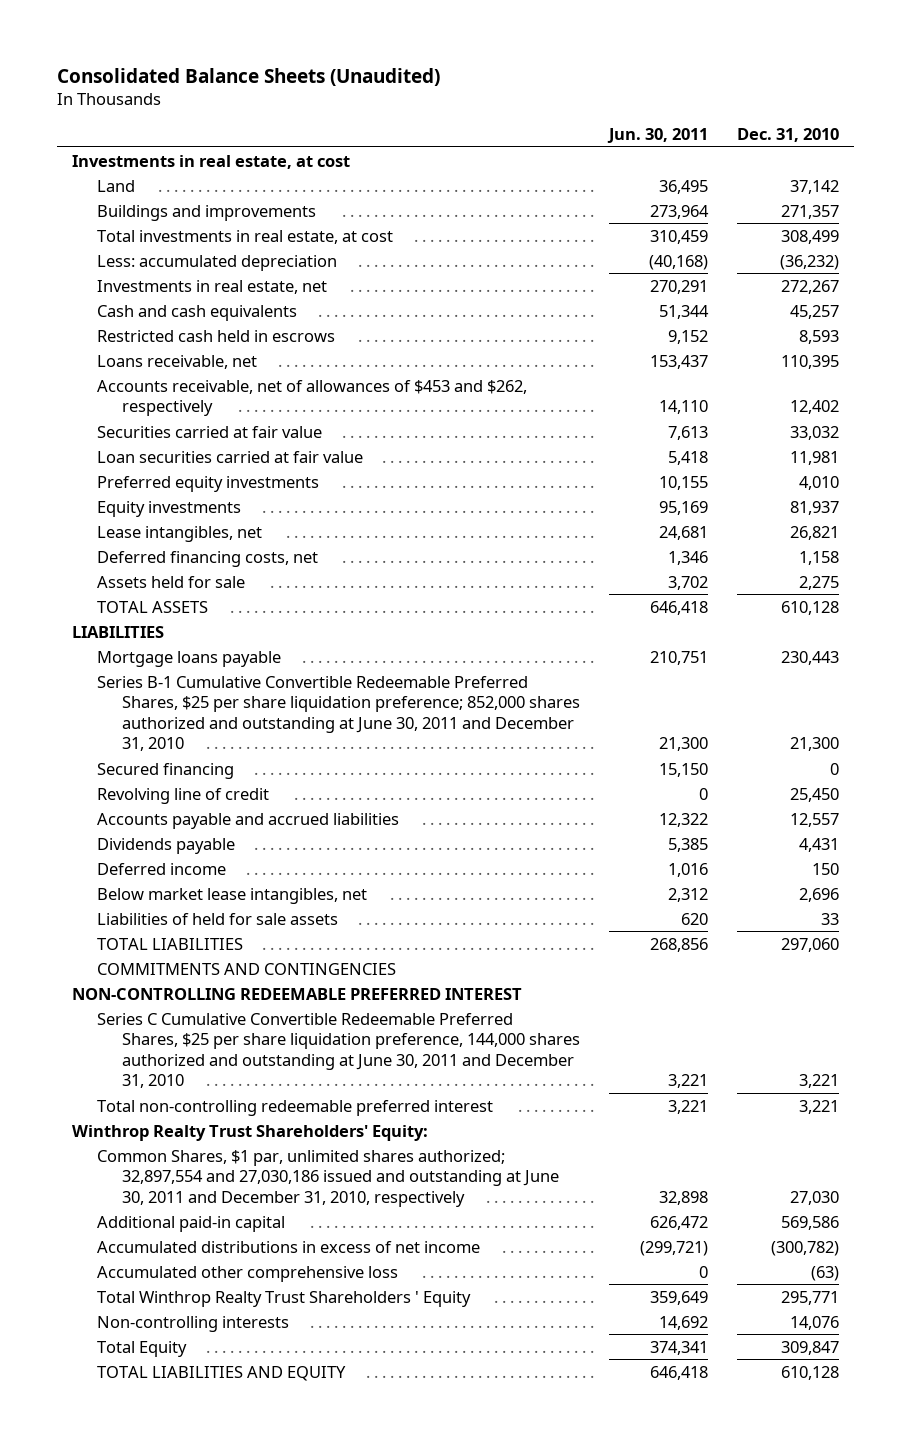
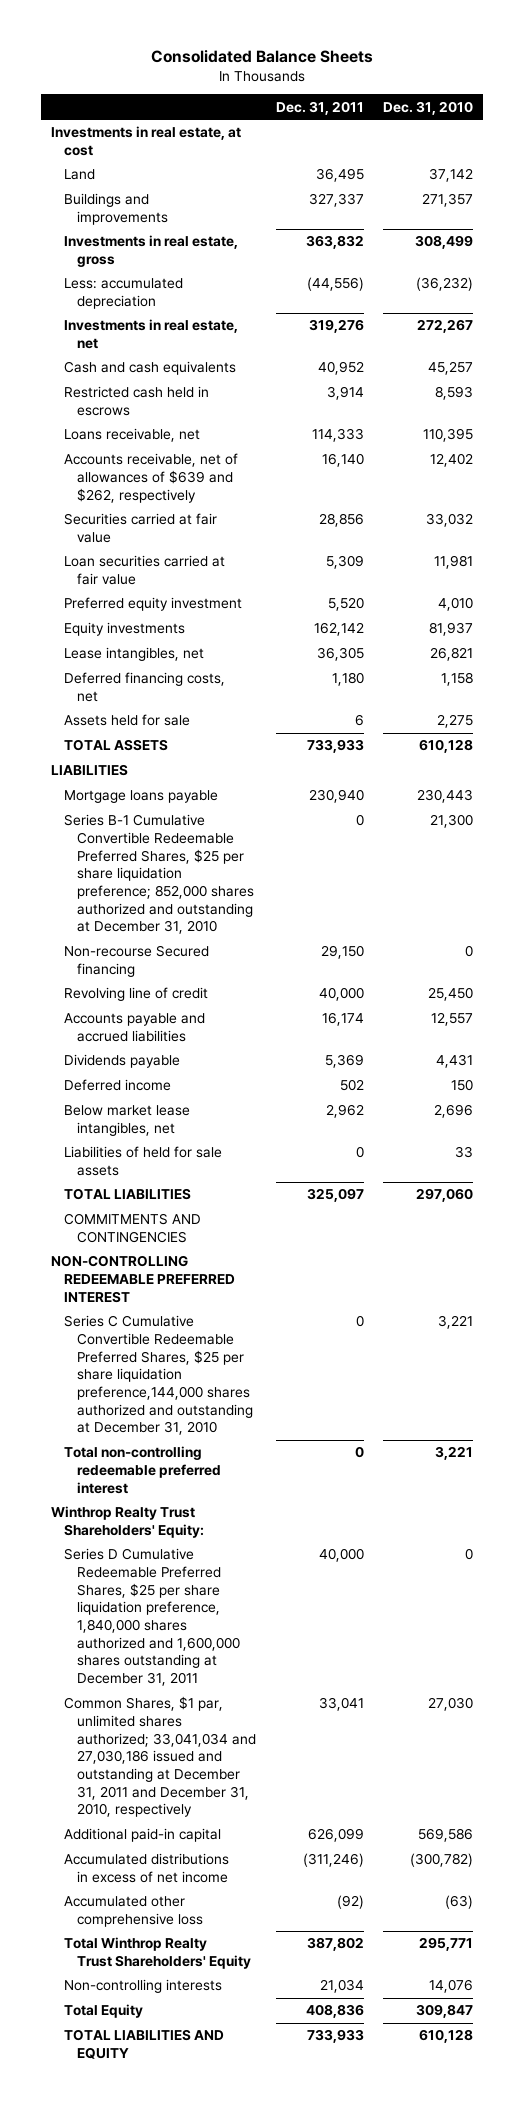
[57,67,441,86] Consolidated Balance Sheets (Unaudited) -> [150,50,373,64] Consolidated Balance Sheets
[607,128,709,144] Jun. 30, 2011 -> none
none -> [275,100,364,115] Dec. 31, 2011
[96,229,393,244] Total investments in real estate, at cost -> [63,235,238,267] Investments in real estate, gross
[96,379,527,417] Accounts receivable, net of allowances of $453 and $262, respectively -> [63,453,238,503] Accounts receivable, net of allowances of $639 and $262, respectively
[96,475,319,492] Preferred equity investments -> [63,597,242,612] Preferred equity investment
[96,675,580,752] Series B-1 Cumulative Convertible Redeemable Preferred Shares, $25 per share liquidation preference; 852,000 shares authorized and outstanding at June 30, 2011 and December 31, 2010 -> [63,814,255,935] Series B-1 Cumulative Convertible Redeemable Preferred Shares, $25 per share liquidation preference; 852,000 shares authorized and outstanding at December 31, 2010
[96,762,234,779] Secured financing -> [63,945,209,977] Non-recourse Secured financing
[96,1012,580,1089] Series C Cumulative Convertible Redeemable Preferred Shares, $25 per share liquidation preference, 144,000 shares authorized and outstanding at June 30, 2011 and December 31, 2010 -> [63,1315,254,1436] Series C Cumulative Convertible Redeemable Preferred Shares, $25 per share liquidation preference,144,000 shares authorized and outstanding at December 31, 2010
none -> [63,1548,241,1687] Series D Cumulative Redeemable Preferred Shares, $25 per share liquidation preference, 1,840,000 shares authorized and 1,600,000 shares outstanding at December 31, 2011
[96,1149,559,1207] Common Shares, $1 par, unlimited shares authorized; 32,897,554 and 27,030,186 issued and outstanding at June 30, 2011 and December 31, 2010, respectively -> [63,1696,257,1818] Common Shares, $1 par, unlimited shares authorized; 33,041,034 and 27,030,186 issued and outstanding at December 31, 2011 and December 31, 2010, respectively
[96,1290,471,1307] Total Winthrop Realty Trust Shareholders ' Equity -> [63,1937,252,1969] Total Winthrop Realty Trust Shareholders' Equity

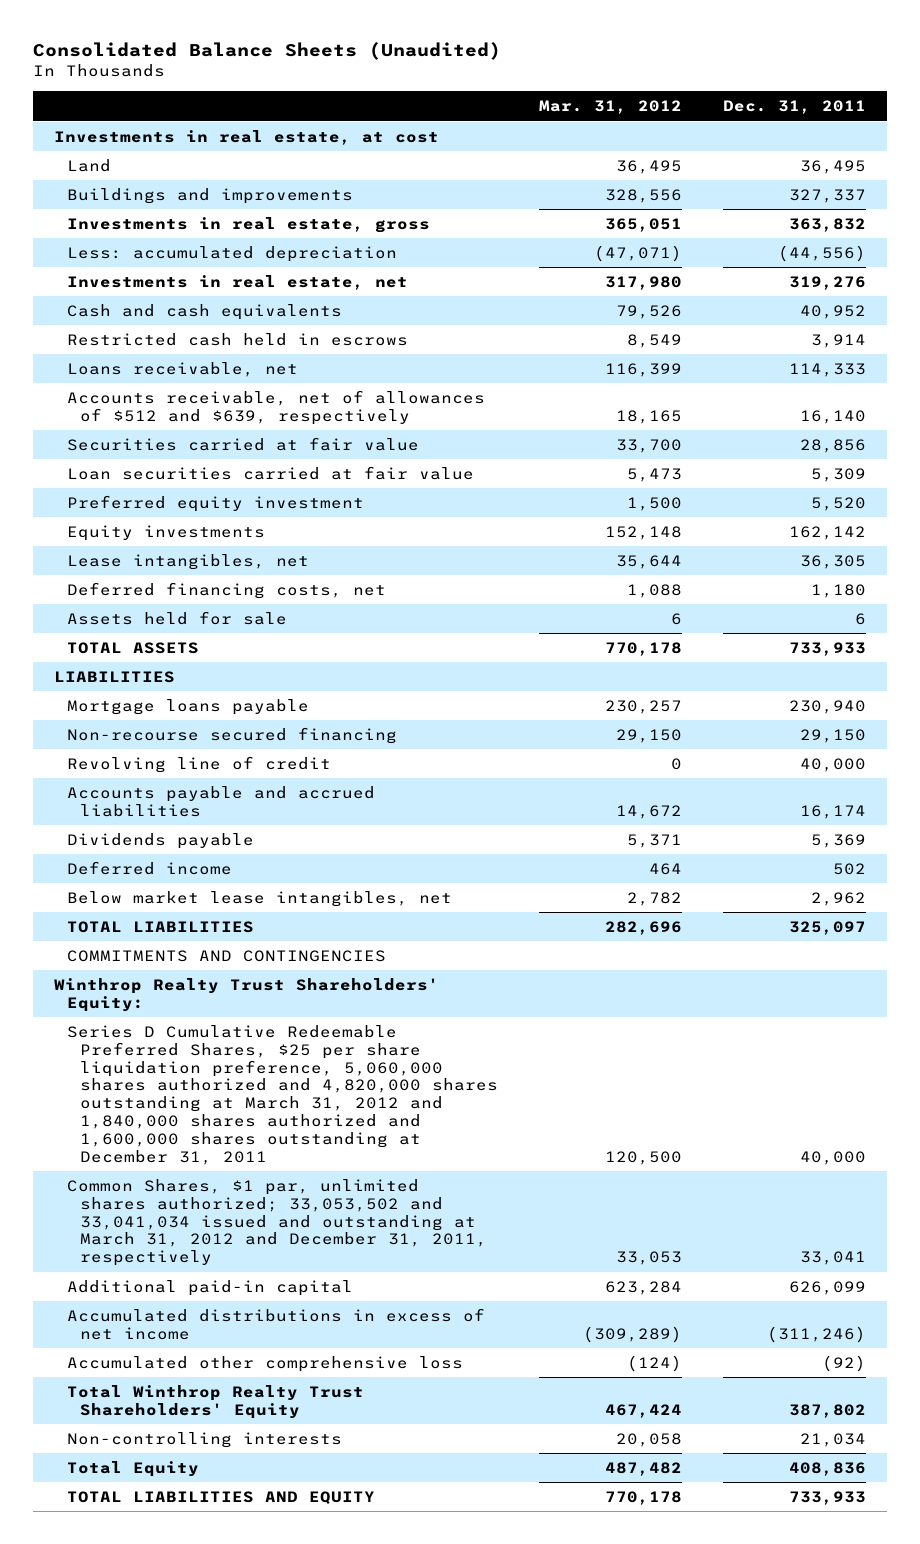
[150,50,373,64] Consolidated Balance Sheets -> [33,42,502,61] Consolidated Balance Sheets (Unaudited)
[383,100,474,115] Dec. 31, 2010 -> none
none -> [539,100,683,115] Mar. 31, 2012
[63,453,238,503] Accounts receivable, net of allowances of $639 and $262, respectively -> [66,389,485,425] Accounts receivable, net of allowances of $512 and $639, respectively
[63,814,255,935] Series B-1 Cumulative Convertible Redeemable Preferred Shares, $25 per share liquidation preference; 852,000 shares authorized and outstanding at December 31, 2010 -> none
[63,945,209,977] Non-recourse Secured financing -> [66,726,397,744] Non-recourse secured financing
[63,1146,222,1176] Liabilities of held for sale assets -> none
[50,1255,235,1303] NON-CONTROLLING REDEEMABLE PREFERRED INTEREST -> none
[63,1315,254,1436] Series C Cumulative Convertible Redeemable Preferred Shares, $25 per share liquidation preference,144,000 shares authorized and outstanding at December 31, 2010 -> none
[63,1446,222,1494] Total non-controlling redeemable preferred interest -> none
[63,1548,241,1687] Series D Cumulative Redeemable Preferred Shares, $25 per share liquidation preference, 1,840,000 shares authorized and 1,600,000 shares outstanding at December 31, 2011 -> [66,1024,499,1165] Series D Cumulative Redeemable Preferred Shares, $25 per share liquidation preference, 5,060,000 shares authorized and 4,820,000 shares outstanding at March 31, 2012 and 1,840,000 shares authorized and 1,600,000 shares outstanding at December 31, 2011
[63,1696,257,1818] Common Shares, $1 par, unlimited shares authorized; 33,041,034 and 27,030,186 issued and outstanding at December 31, 2011 and December 31, 2010, respectively -> [66,1178,488,1267] Common Shares, $1 par, unlimited shares authorized; 33,053,502 and 33,041,034 issued and outstanding at March 31, 2012 and December 31, 2011, respectively

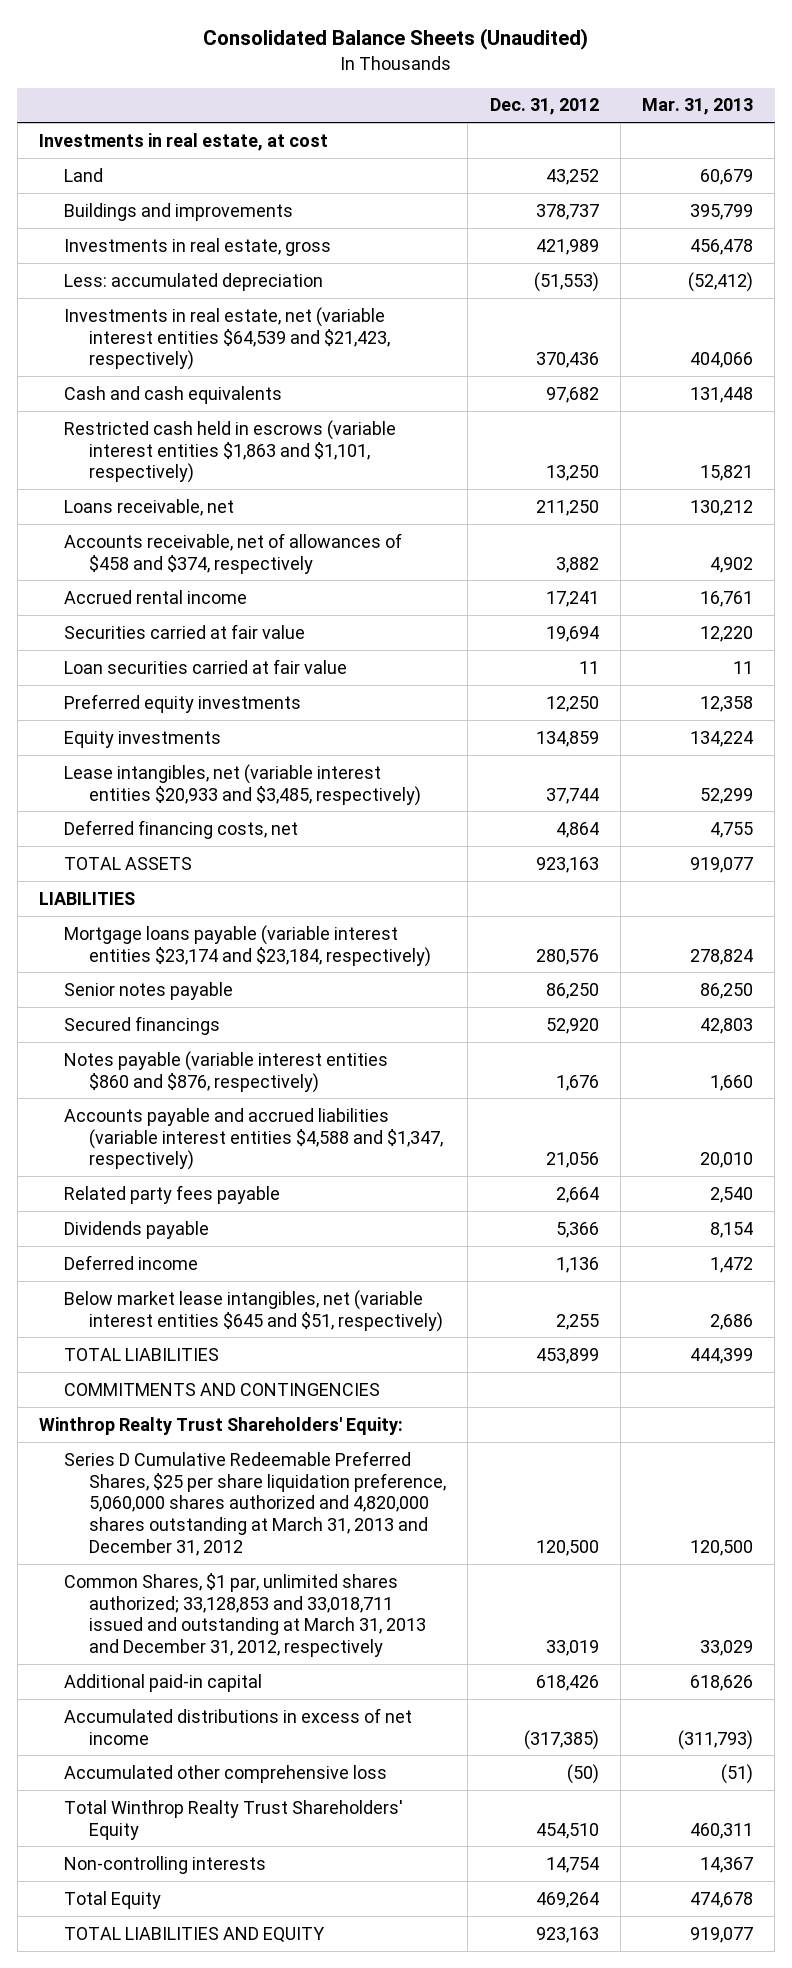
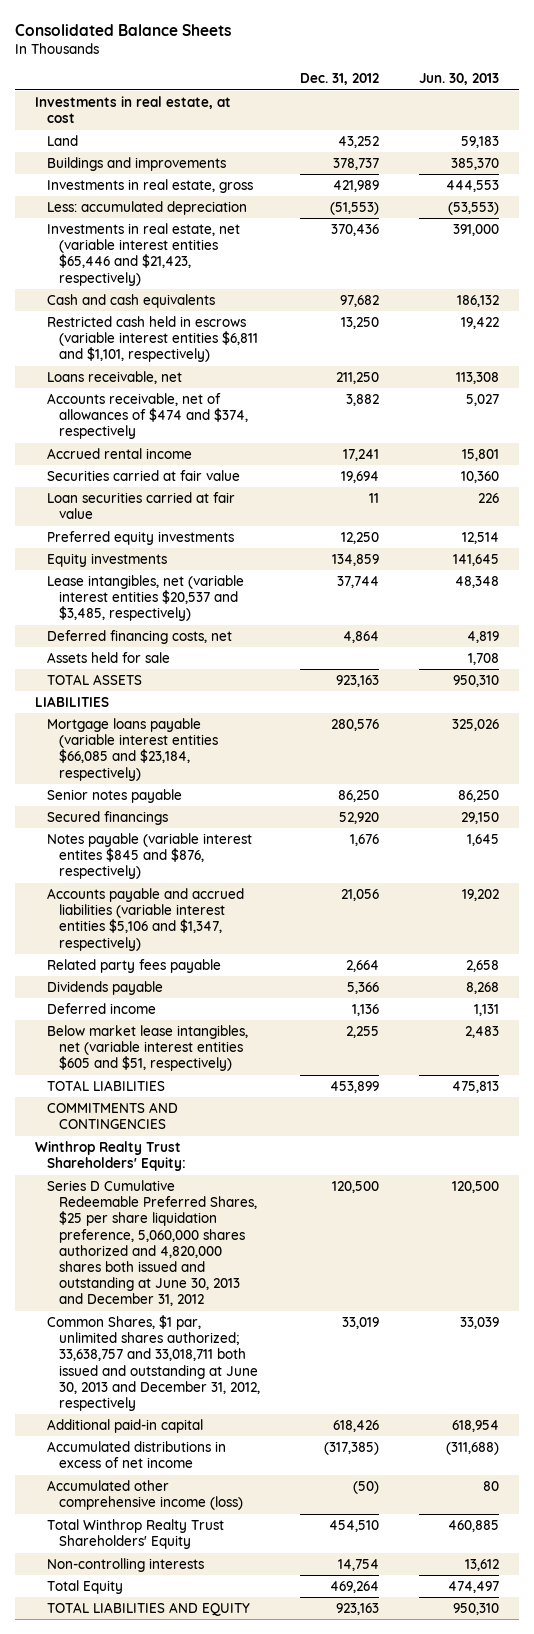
[203,28,589,51] Consolidated Balance Sheets (Unaudited) -> [15,24,232,37] Consolidated Balance Sheets
[642,98,754,116] Mar. 31, 2013 -> none
none -> [418,73,499,86] Jun. 30, 2013
[64,306,391,371] Investments in real estate, net (variable interest entities $64,539 and $21,423, respectively) -> [47,222,241,286] Investments in real estate, net (variable interest entities $65,446 and $21,423, respectively)
[64,419,397,484] Restricted cash held in escrows (variable interest entities $1,863 and $1,101, respectively) -> [47,315,259,363] Restricted cash held in escrows (variable interest entities $6,811 and $1,101, respectively)
[64,532,403,574] Accounts receivable, net of allowances of $458 and $374, respectively -> [47,392,249,440] Accounts receivable, net of allowances of $474 and $374, respectively
[64,763,422,806] Lease intangibles, net (variable interest entities $20,933 and $3,485, respectively) -> [47,574,245,622] Lease intangibles, net (variable interest entities $20,537 and $3,485, respectively)
none -> [47,651,171,663] Assets held for sale
[64,924,432,967] Mortgage loans payable (variable interest entities $23,174 and $23,184, respectively) -> [47,717,219,781] Mortgage loans payable (variable interest entities $66,085 and $23,184, respectively)
[64,1050,389,1093] Notes payable (variable interest entities $860 and $876, respectively) -> [47,832,253,880] Notes payable (variable interest entites $845 and $876, respectively)
[64,1107,444,1171] Accounts payable and accrued liabilities (variable interest entities $4,588 and $1,347, respectively) -> [47,887,245,951] Accounts payable and accrued liabilities (variable interest entities $5,106 and $1,347, respectively)
[64,1289,444,1332] Below market lease intangibles, net (variable interest entities $645 and $51, respectively) -> [47,1024,249,1072] Below market lease intangibles, net (variable interest entities $605 and $51, respectively)
[64,1450,447,1556] Series D Cumulative Redeemable Preferred Shares, $25 per share liquidation preference, 5,060,000 shares authorized and 4,820,000 shares outstanding at March 31, 2013 and December 31, 2012 -> [47,1179,258,1307] Series D Cumulative Redeemable Preferred Shares, $25 per share liquidation preference, 5,060,000 shares authorized and 4,820,000 shares both issued and outstanding at June 30, 2013 and December 31, 2012
[64,1572,427,1658] Common Shares, $1 par, unlimited shares authorized; 33,128,853 and 33,018,711 issued and outstanding at March 31, 2013 and December 31, 2012, respectively -> [47,1314,261,1411] Common Shares, $1 par, unlimited shares authorized; 33,638,757 and 33,018,711 both issued and outstanding at June 30, 2013 and December 31, 2012, respectively
[64,1764,388,1783] Accumulated other comprehensive loss -> [47,1479,244,1511] Accumulated other comprehensive income (loss)

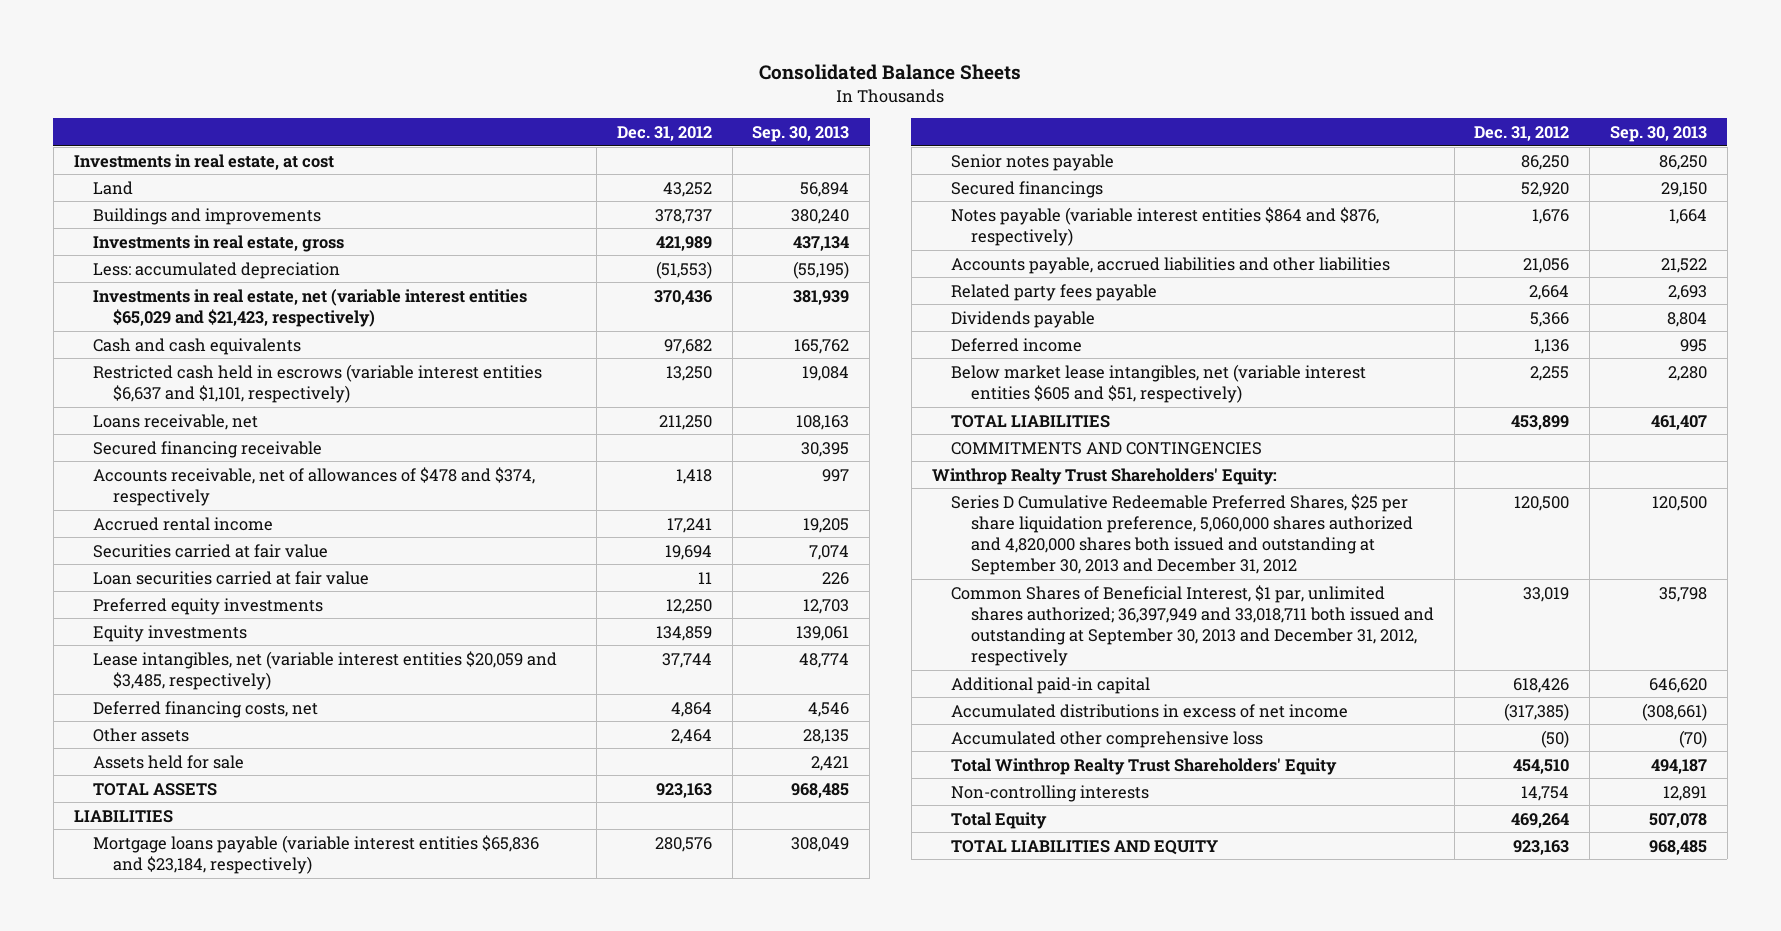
[418,73,499,86] Jun. 30, 2013 -> none
none -> [752,125,850,142] Sep. 30, 2013
[47,222,241,286] Investments in real estate, net (variable interest entities $65,446 and $21,423, respectively) -> [93,288,528,327] Investments in real estate, net (variable interest entities $65,029 and $21,423, respectively)
[47,315,259,363] Restricted cash held in escrows (variable interest entities $6,811 and $1,101, respectively) -> [93,363,543,403] Restricted cash held in escrows (variable interest entities $6,637 and $1,101, respectively)
none -> [93,440,323,458] Secured financing receivable
[47,392,249,440] Accounts receivable, net of allowances of $474 and $374, respectively -> [93,466,536,506] Accounts receivable, net of allowances of $478 and $374, respectively
[345,393,379,406] 3,882 -> [675,468,712,484] 1,418
[47,574,245,622] Lease intangibles, net (variable interest entities $20,537 and $3,485, respectively) -> [93,650,558,690] Lease intangibles, net (variable interest entities $20,059 and $3,485, respectively)
none -> [93,727,190,742] Other assets
[47,717,219,781] Mortgage loans payable (variable interest entities $66,085 and $23,184, respectively) -> [93,834,540,874] Mortgage loans payable (variable interest entities $65,836 and $23,184, respectively)
[47,832,253,880] Notes payable (variable interest entites $845 and $876, respectively) -> [951,206,1380,246] Notes payable (variable interest entities $864 and $876, respectively)
[47,887,245,951] Accounts payable and accrued liabilities (variable interest entities $5,106 and $1,347, respectively) -> [951,256,1391,274] Accounts payable, accrued liabilities and other liabilities
[47,1179,258,1307] Series D Cumulative Redeemable Preferred Shares, $25 per share liquidation preference, 5,060,000 shares authorized and 4,820,000 shares both issued and outstanding at June 30, 2013 and December 31, 2012 -> [951,493,1413,576] Series D Cumulative Redeemable Preferred Shares, $25 per share liquidation preference, 5,060,000 shares authorized and 4,820,000 shares both issued and outstanding at September 30, 2013 and December 31, 2012
[47,1314,261,1411] Common Shares, $1 par, unlimited shares authorized; 33,638,757 and 33,018,711 both issued and outstanding at June 30, 2013 and December 31, 2012, respectively -> [951,584,1434,667] Common Shares of Beneficial Interest, $1 par, unlimited shares authorized; 36,397,949 and 33,018,711 both issued and outstanding at September 30, 2013 and December 31, 2012, respectively
[47,1479,244,1511] Accumulated other comprehensive income (loss) -> [951,730,1264,748] Accumulated other comprehensive loss

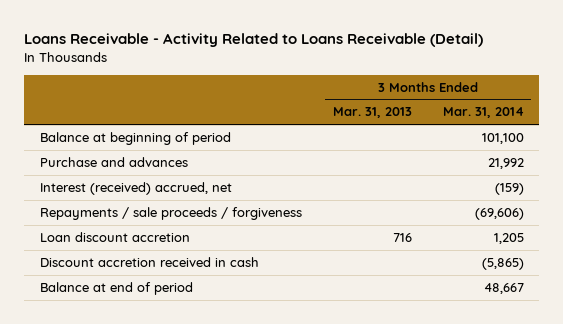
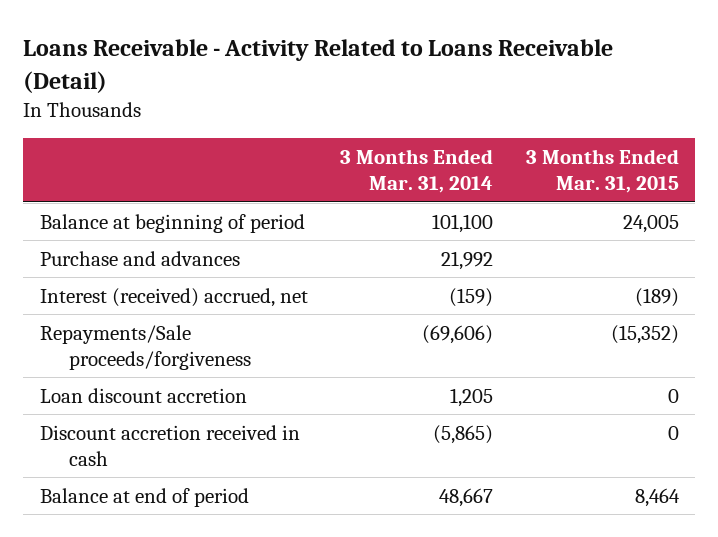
[332,107,412,119] Mar. 31, 2013 -> none
none -> [525,148,679,194] 3 Months Ended Mar. 31, 2015
[39,206,302,220] Repayments / sale proceeds / forgiveness -> [39,324,251,371] Repayments/Sale proceeds/forgiveness

